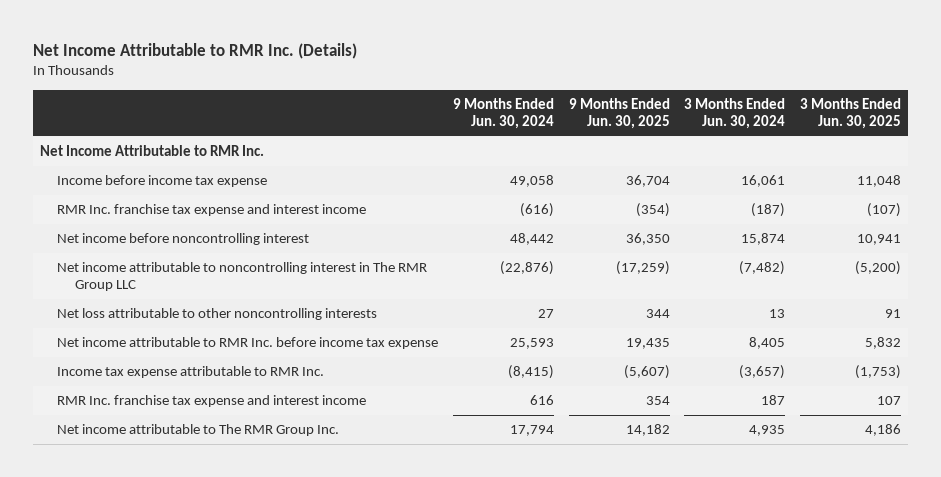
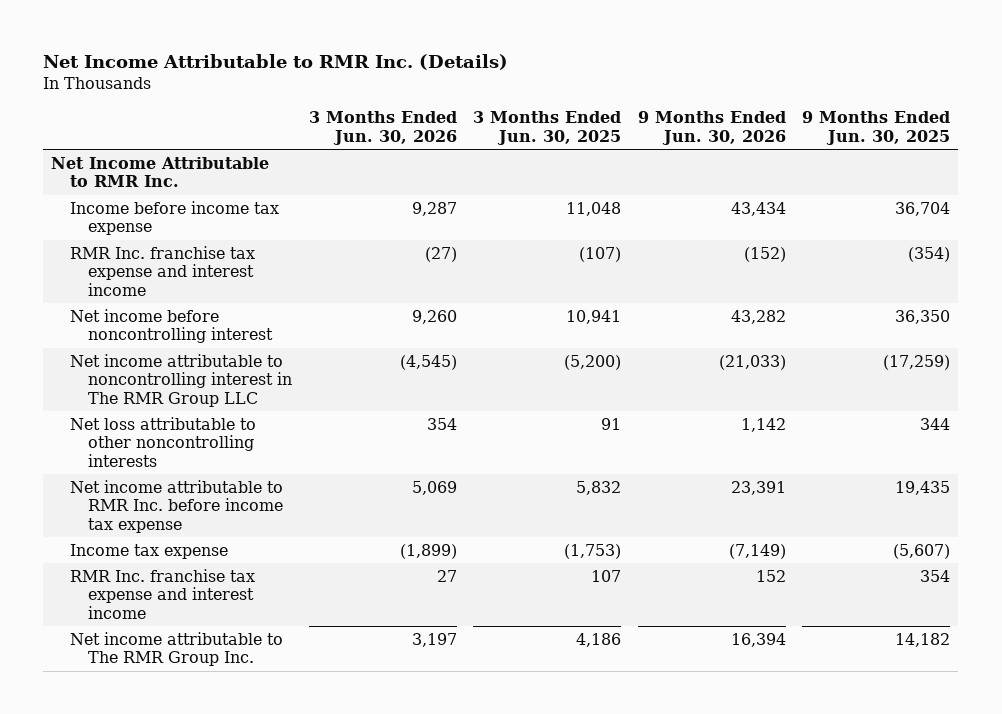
[453,97,555,130] 9 Months Ended Jun. 30, 2024 -> none
[684,97,786,130] 3 Months Ended Jun. 30, 2024 -> none
none -> [308,111,457,145] 3 Months Ended Jun. 30, 2026
none -> [637,111,786,145] 9 Months Ended Jun. 30, 2026
[57,366,325,379] Income tax expense attributable to RMR Inc. -> [69,543,228,559] Income tax expense

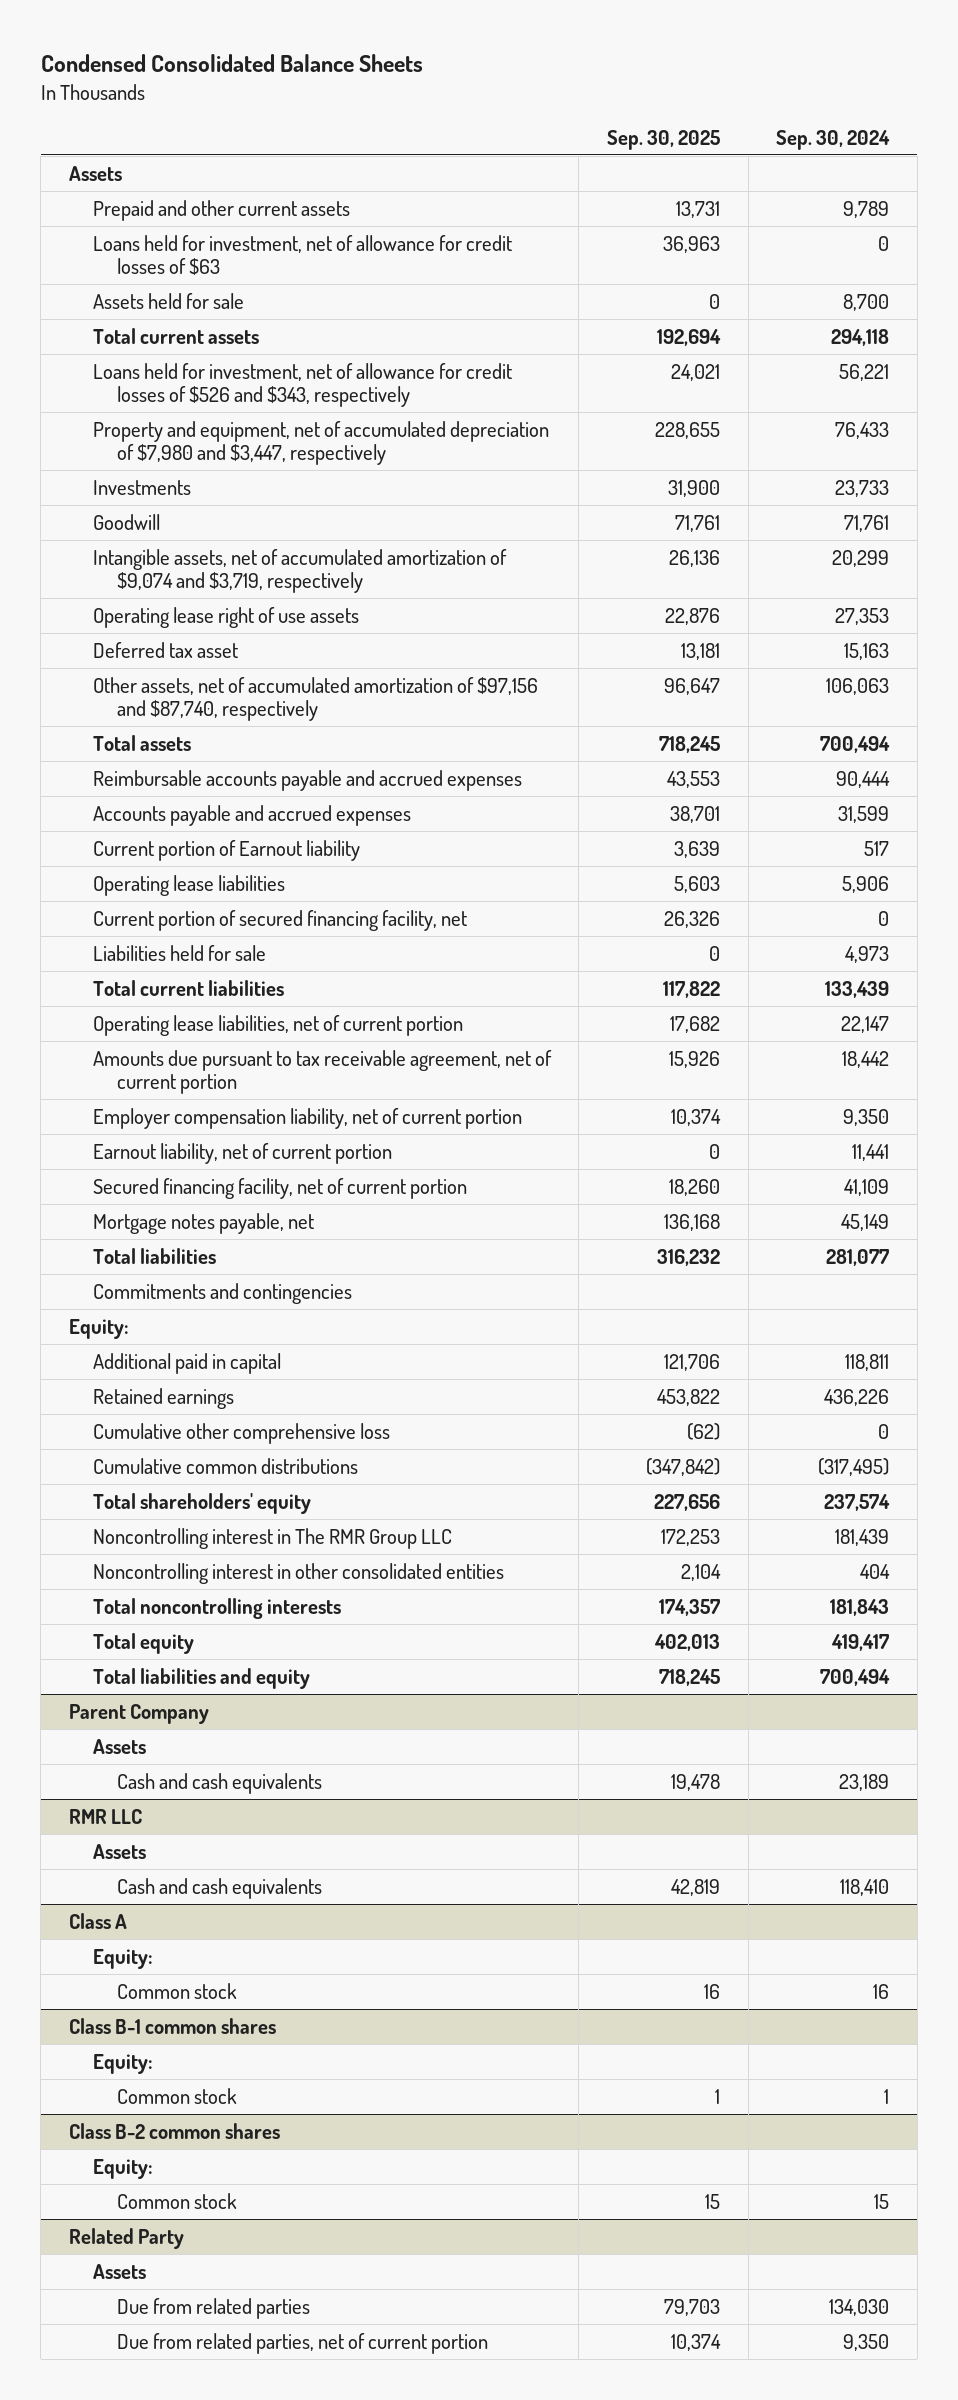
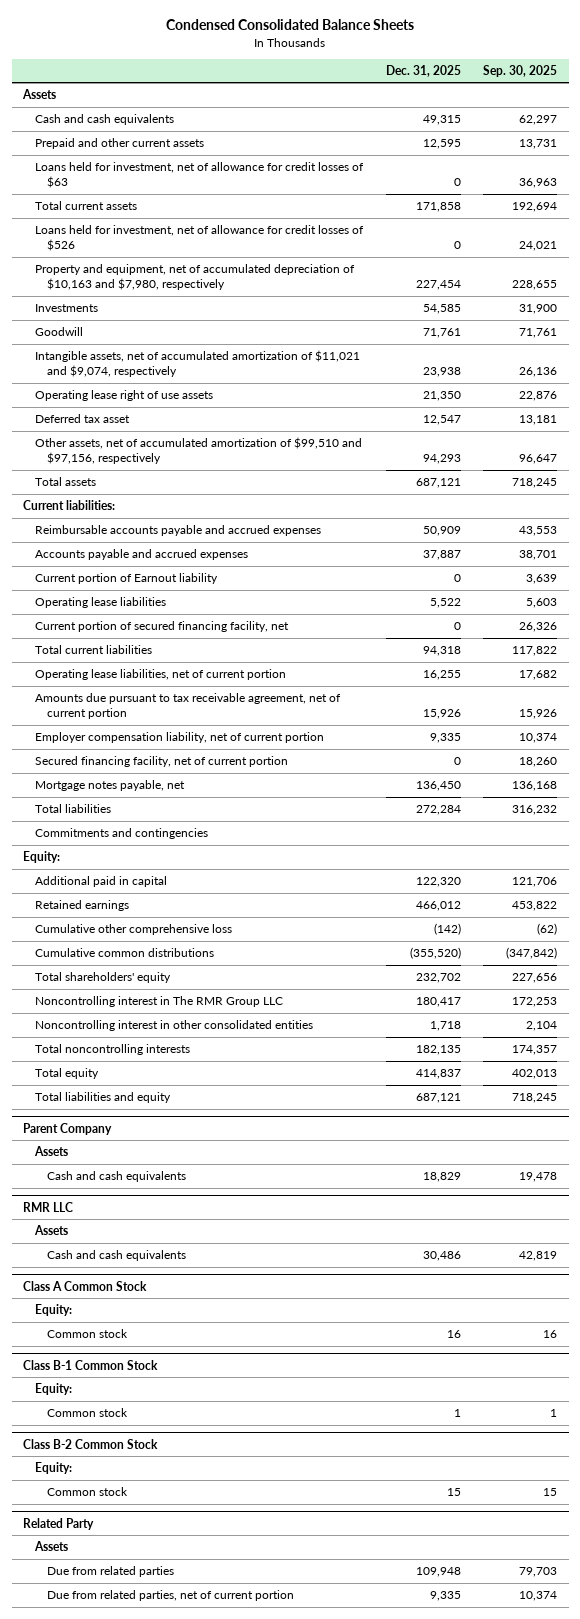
[776,129,891,150] Sep. 30, 2024 -> none
none -> [385,64,461,77] Dec. 31, 2025
none -> [35,114,175,126] Cash and cash equivalents
[92,292,244,309] Assets held for sale -> none
[92,362,512,408] Loans held for investment, net of allowance for credit losses of $526 and $343, respectively -> [35,225,365,252] Loans held for investment, net of allowance for credit losses of $526
[92,420,549,466] Property and equipment, net of accumulated depreciation of $7,980 and $3,447, respectively -> [35,264,356,291] Property and equipment, net of accumulated depreciation of $10,163 and $7,980, respectively
[92,548,507,594] Intangible assets, net of accumulated amortization of $9,074 and $3,719, respectively -> [35,350,361,378] Intangible assets, net of accumulated amortization of $11,021 and $9,074, respectively
[92,676,538,722] Other assets, net of accumulated amortization of $97,156 and $87,740, respectively -> [35,437,363,465] Other assets, net of accumulated amortization of $99,510 and $97,156, respectively
none -> [23,500,116,511] Current liabilities:
[92,944,266,961] Liabilities held for sale -> none
[92,1142,392,1164] Earnout liability, net of current portion -> none
[68,1912,127,1929] Class A -> [23,1280,148,1291] Class A Common Stock
[68,2017,276,2034] Class B-1 common shares -> [23,1359,159,1370] Class B-1 Common Stock
[68,2122,280,2139] Class B-2 common shares -> [23,1438,159,1449] Class B-2 Common Stock

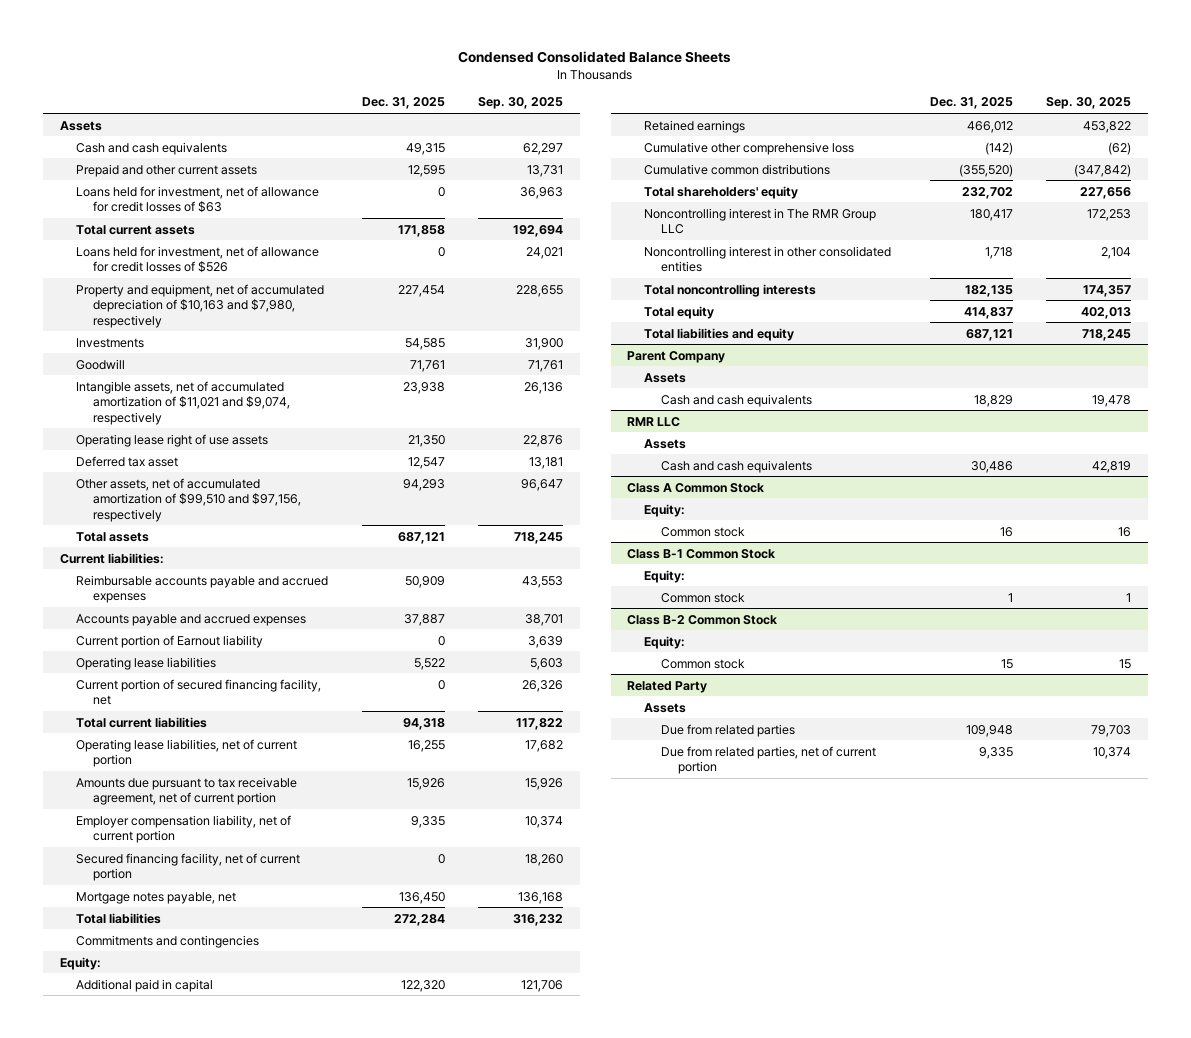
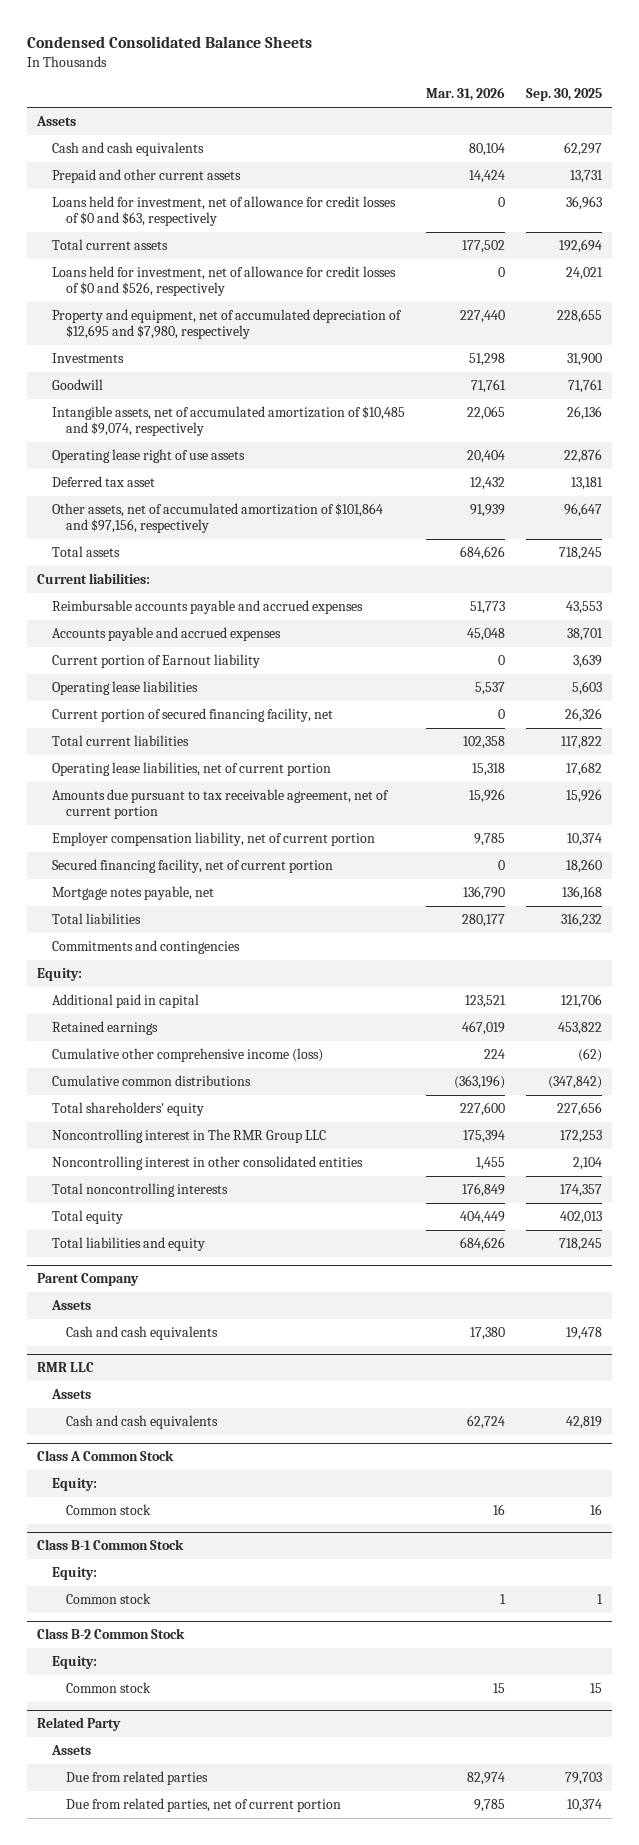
[361,97,445,110] Dec. 31, 2025 -> none
none -> [425,87,505,102] Mar. 31, 2026
[76,185,320,214] Loans held for investment, net of allowance for credit losses of $63 -> [51,196,396,227] Loans held for investment, net of allowance for credit losses of $0 and $63, respectively
[76,245,320,274] Loans held for investment, net of allowance for credit losses of $526 -> [51,266,396,297] Loans held for investment, net of allowance for credit losses of $0 and $526, respectively
[76,283,325,328] Property and equipment, net of accumulated depreciation of $10,163 and $7,980, respectively -> [51,309,402,340] Property and equipment, net of accumulated depreciation of $12,695 and $7,980, respectively
[76,380,291,425] Intangible assets, net of accumulated amortization of $11,021 and $9,074, respectively -> [51,406,405,437] Intangible assets, net of accumulated amortization of $10,485 and $9,074, respectively
[76,477,302,522] Other assets, net of accumulated amortization of $99,510 and $97,156, respectively -> [51,503,383,534] Other assets, net of accumulated amortization of $101,864 and $97,156, respectively
[644,141,855,155] Cumulative other comprehensive loss -> [51,1048,323,1063] Cumulative other comprehensive income (loss)

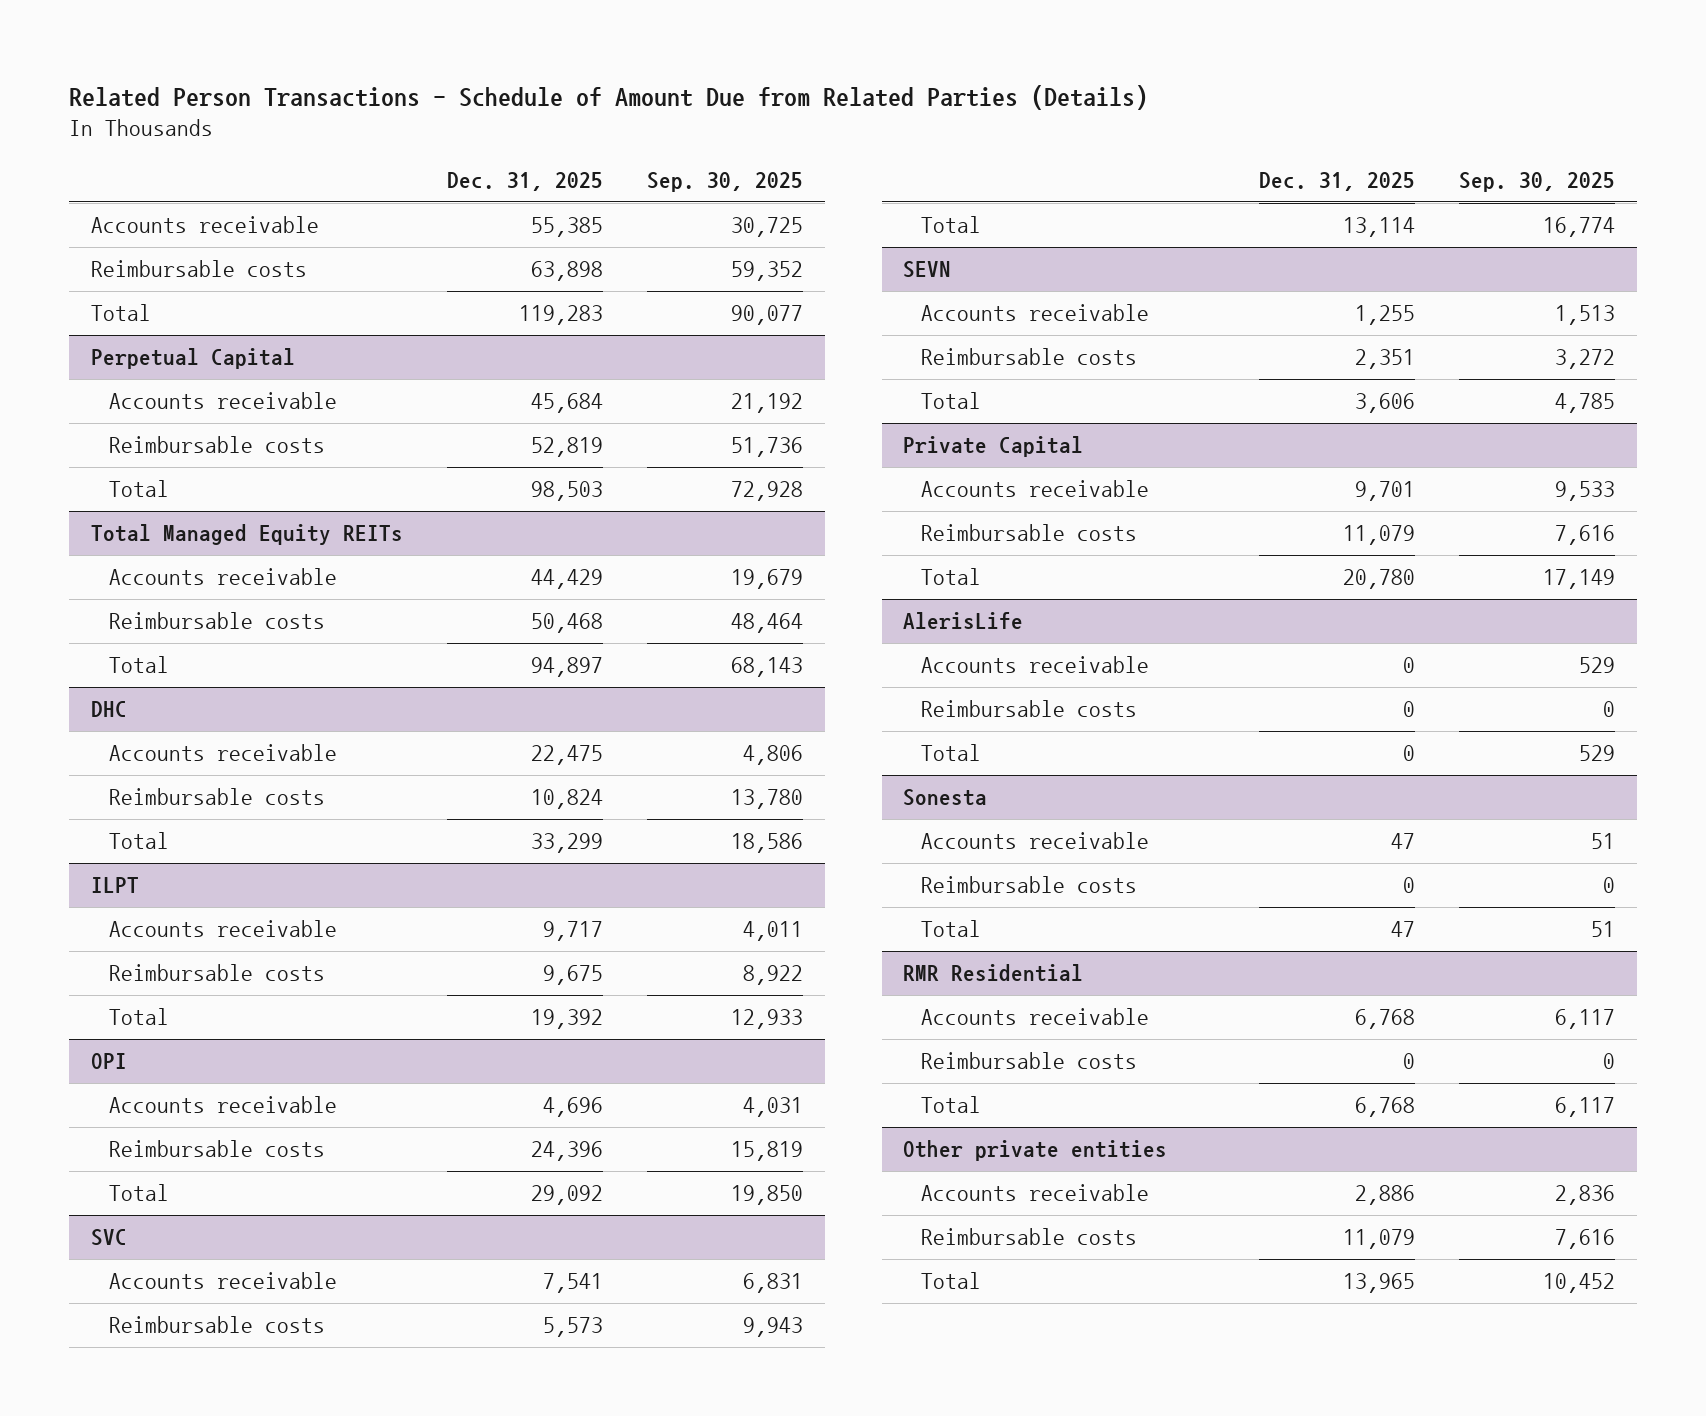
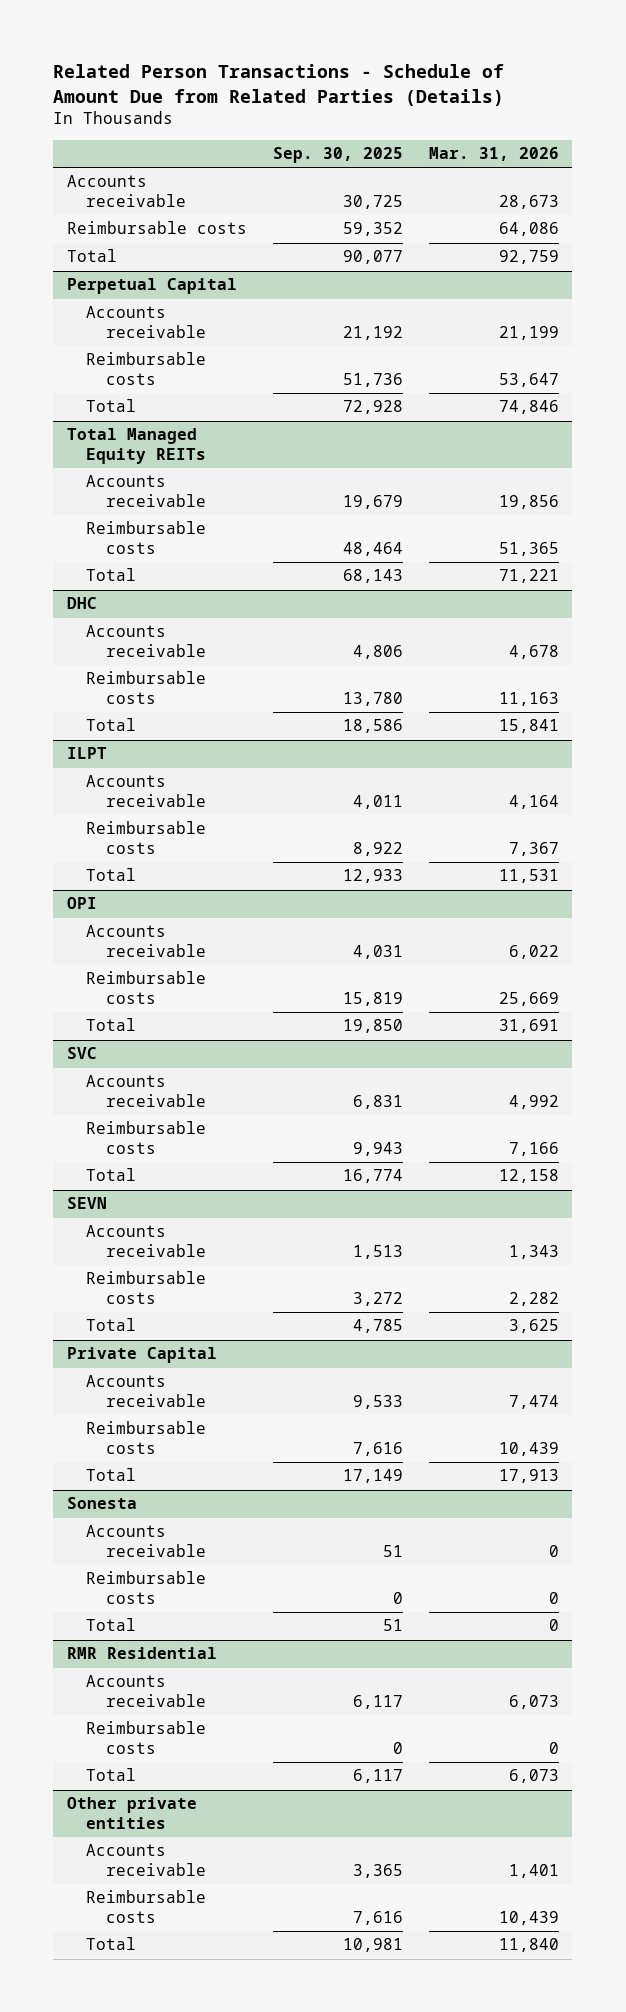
[447,172,604,192] Dec. 31, 2025 -> none
none -> [429,147,560,162] Mar. 31, 2026
[903,612,1024,630] AlerisLife -> none
[921,656,1150,674] Accounts receivable -> none
[921,700,1138,718] Reimbursable costs -> none
[921,744,982,762] Total -> none
[1555,1185,1616,1206] 2,836 -> [352,1863,403,1878] 3,365
[1543,1273,1616,1294] 10,452 -> [342,1938,403,1953] 10,981

